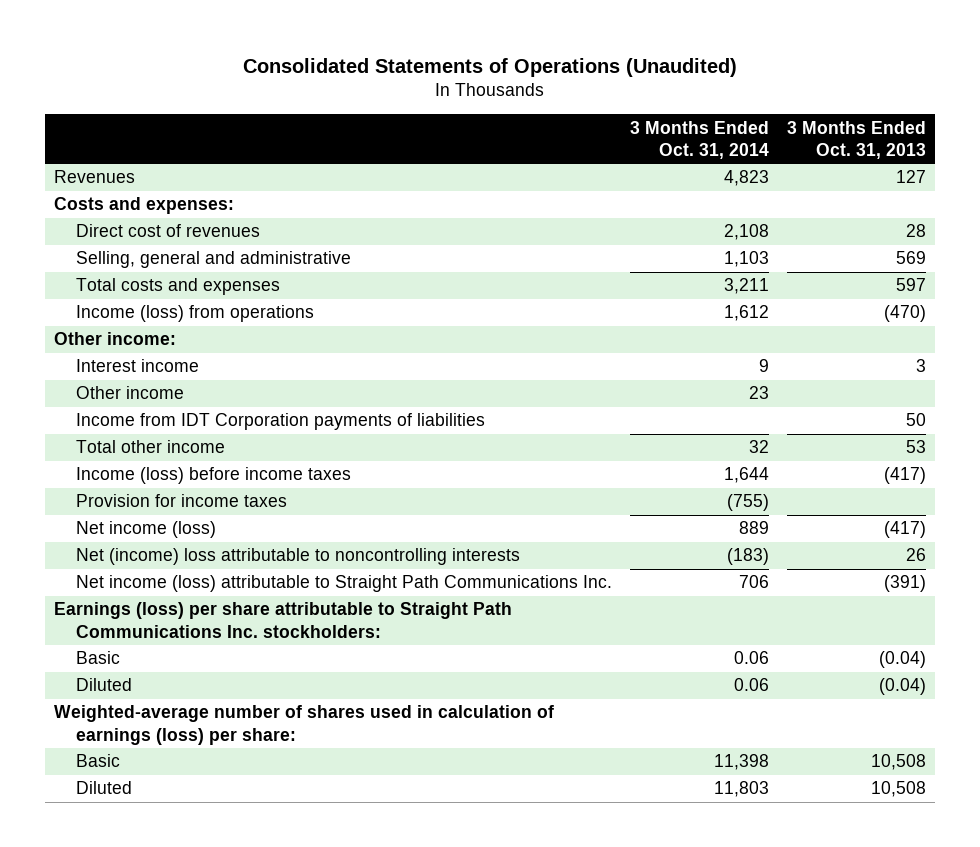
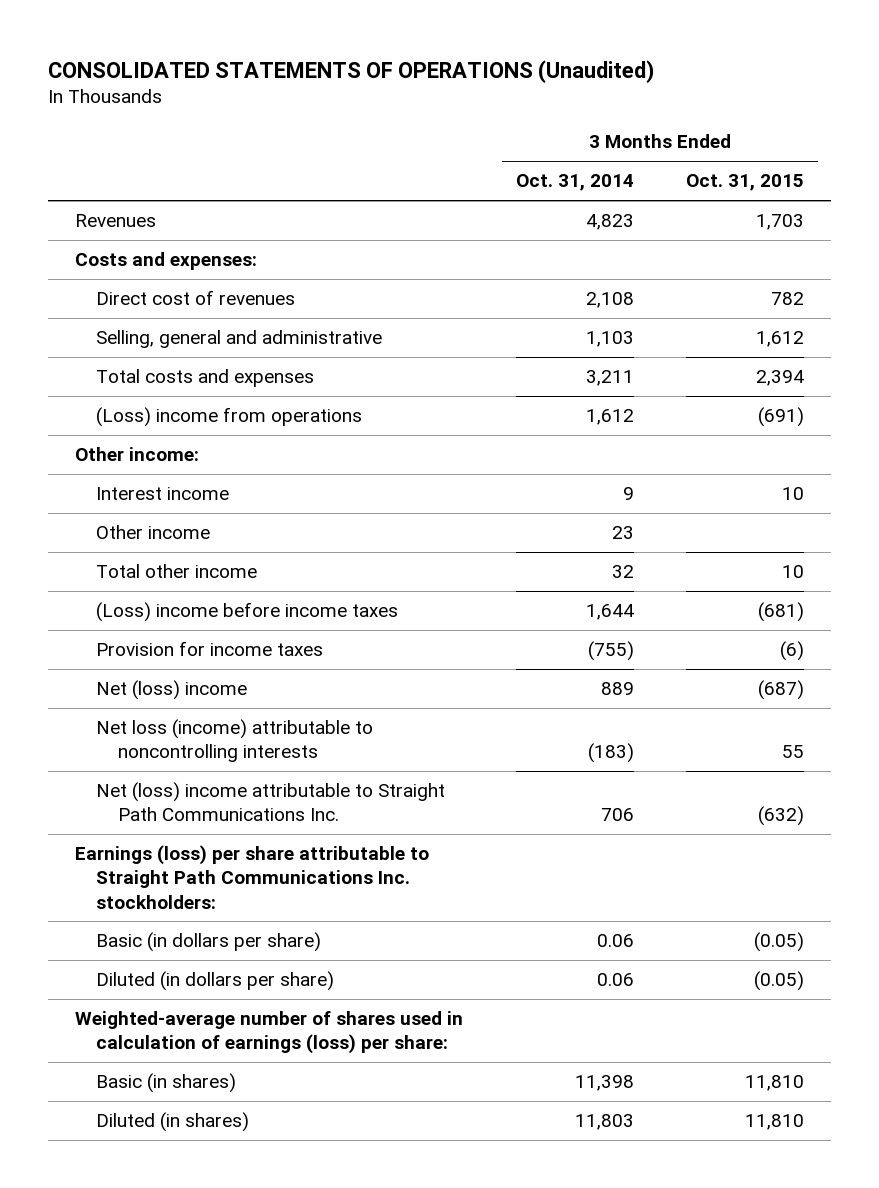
[243,57,738,77] Consolidated Statements of Operations (Unaudited) -> [48,59,655,83] CONSOLIDATED STATEMENTS OF OPERATIONS (Unaudited)
[786,120,926,159] 3 Months Ended Oct. 31, 2013 -> none
none -> [686,174,805,192] Oct. 31, 2015
[76,305,315,323] Income (loss) from operations -> [96,407,363,428] (Loss) income from operations
[76,413,486,431] Income from IDT Corporation payments of liabilities -> none
[76,467,352,485] Income (loss) before income taxes -> [96,602,399,623] (Loss) income before income taxes
[76,521,217,539] Net income (loss) -> [96,680,248,701] Net (loss) income
[76,548,521,566] Net (income) loss attributable to noncontrolling interests -> [96,719,374,763] Net loss (income) attributable to noncontrolling interests
[76,575,613,593] Net income (loss) attributable to Straight Path Communications Inc. -> [96,782,446,822] Net (loss) income attributable to Straight Path Communications Inc.
[76,651,121,665] Basic -> [96,932,322,953] Basic (in dollars per share)
[76,678,133,692] Diluted -> [96,971,335,992] Diluted (in dollars per share)
[76,754,121,768] Basic -> [96,1073,237,1094] Basic (in shares)
[76,781,133,795] Diluted -> [96,1112,250,1133] Diluted (in shares)

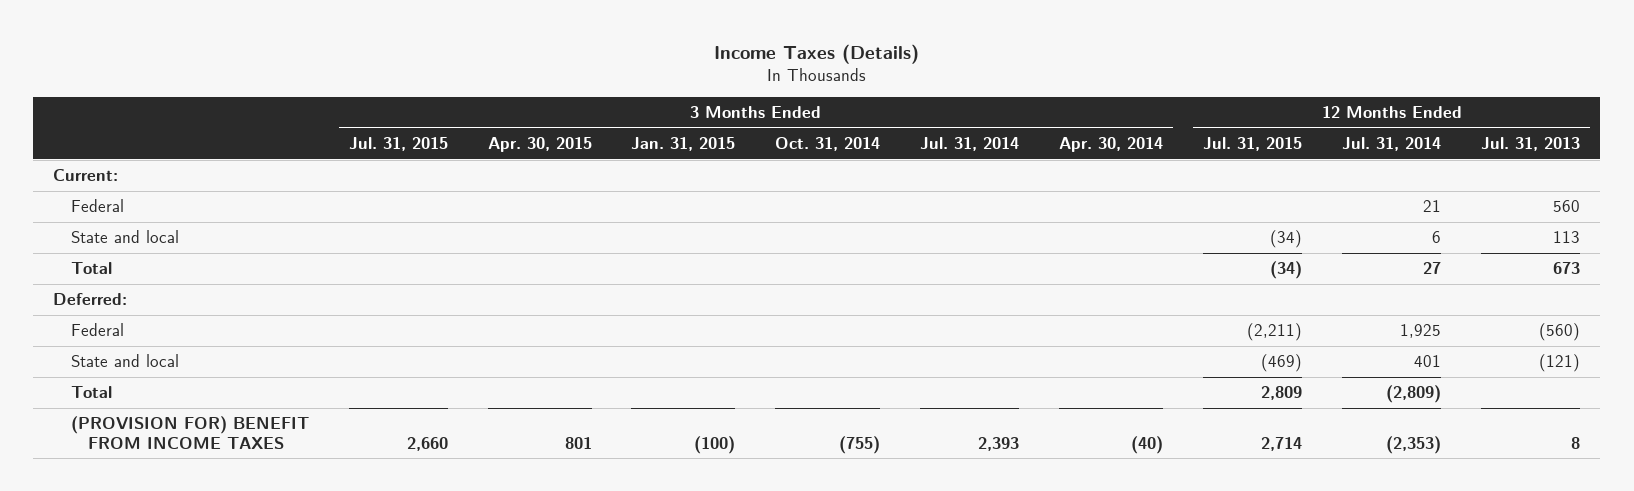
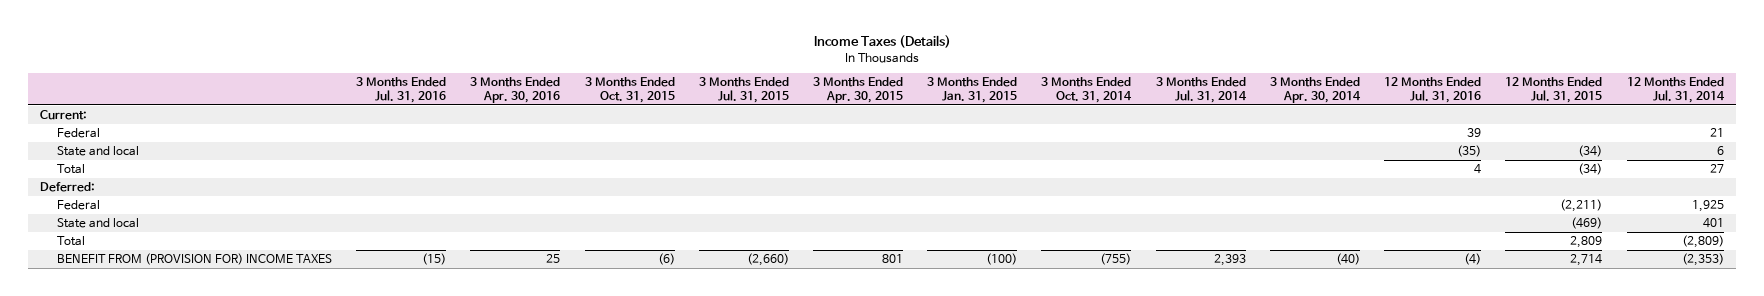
[1481,136,1581,151] Jul. 31, 2013 -> none
none -> [356,77,447,104] 3 Months Ended Jul. 31, 2016
none -> [470,77,561,104] 3 Months Ended Apr. 30, 2016
none -> [584,77,675,104] 3 Months Ended Oct. 31, 2015
none -> [1384,77,1482,104] 12 Months Ended Jul. 31, 2016
[70,416,309,449] (PROVISION FOR) BENEFIT FROM INCOME TAXES -> [56,253,332,266] BENEFIT FROM (PROVISION FOR) INCOME TAXES
[406,436,448,451] 2,660 -> [746,253,789,267] (2,660)

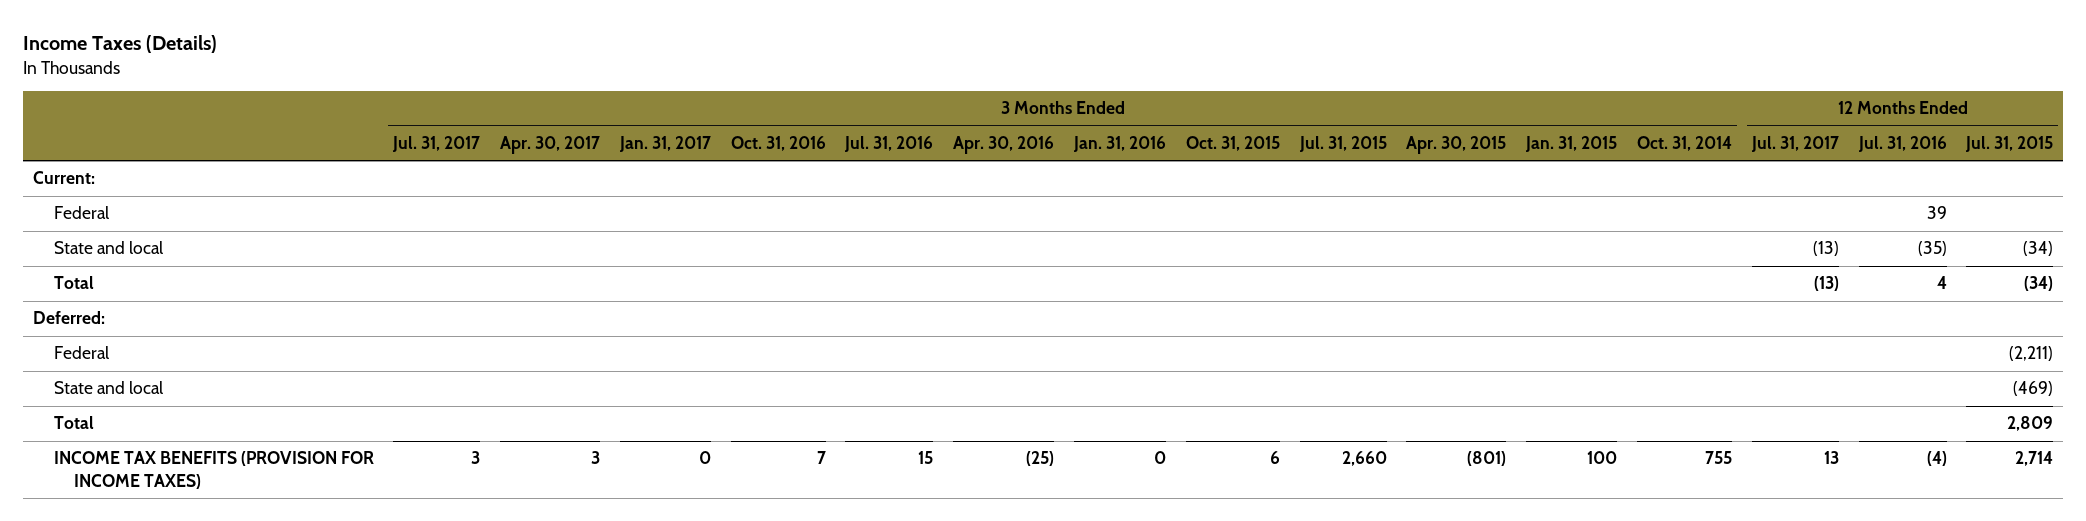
[1155,77,1247,104] 3 Months Ended Jul. 31, 2014 -> none
[1269,77,1361,104] 3 Months Ended Apr. 30, 2014 -> none
[1626,77,1725,104] 12 Months Ended Jul. 31, 2014 -> none
none -> [392,136,481,153] Jul. 31, 2017
none -> [500,136,601,155] Apr. 30, 2017
none -> [618,136,711,153] Jan. 31, 2017
none -> [730,136,826,152] Oct. 31, 2016
none -> [1073,136,1167,153] Jan. 31, 2016
none -> [1750,136,1839,153] Jul. 31, 2017
[56,253,332,266] BENEFIT FROM (PROVISION FOR) INCOME TAXES -> [53,451,374,489] INCOME TAX BENEFITS (PROVISION FOR INCOME TAXES)
[422,253,447,266] (15) -> [918,451,934,465] 15
[546,254,561,264] 25 -> [1026,451,1055,467] (25)
[657,253,675,266] (6) -> [1269,451,1280,465] 6
[746,253,789,267] (2,660) -> [1341,451,1387,467] 2,660
[882,254,904,264] 801 -> [1467,451,1507,467] (801)
[986,253,1018,266] (100) -> [1587,451,1618,465] 100
[1100,253,1132,266] (755) -> [1704,451,1732,465] 755

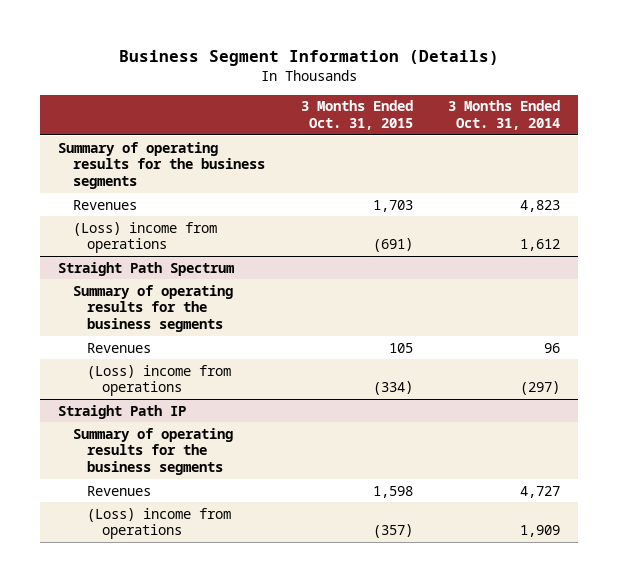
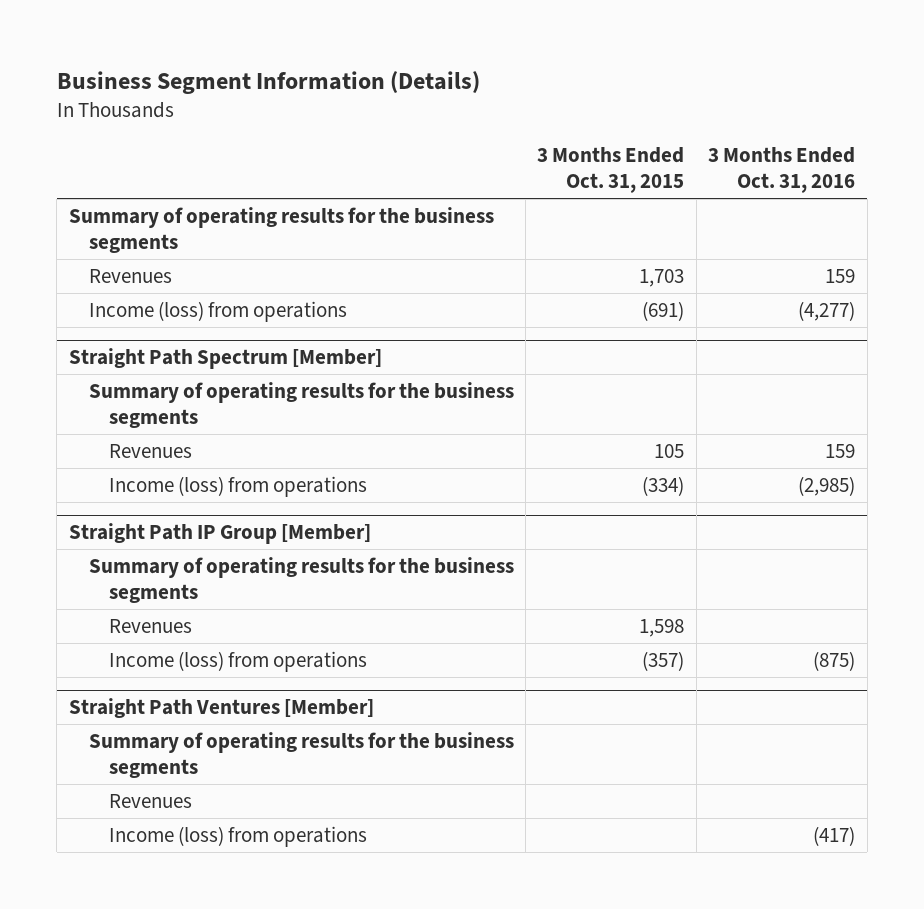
[448,100,561,131] 3 Months Ended Oct. 31, 2014 -> none
none -> [708,146,856,194] 3 Months Ended Oct. 31, 2016
[72,221,217,254] (Loss) income from operations -> [88,300,347,322] Income (loss) from operations
[58,261,235,276] Straight Path Spectrum -> [68,348,382,370] Straight Path Spectrum [Member]
[87,364,232,397] (Loss) income from operations -> [108,475,367,497] Income (loss) from operations
[58,404,187,419] Straight Path IP -> [68,523,371,545] Straight Path IP Group [Member]
[87,507,232,540] (Loss) income from operations -> [108,650,367,672] Income (loss) from operations
none -> [68,698,374,719] Straight Path Ventures [Member]
none -> [88,731,514,779] Summary of operating results for the business segments
none -> [108,793,192,808] Revenues
none -> [108,825,367,847] Income (loss) from operations

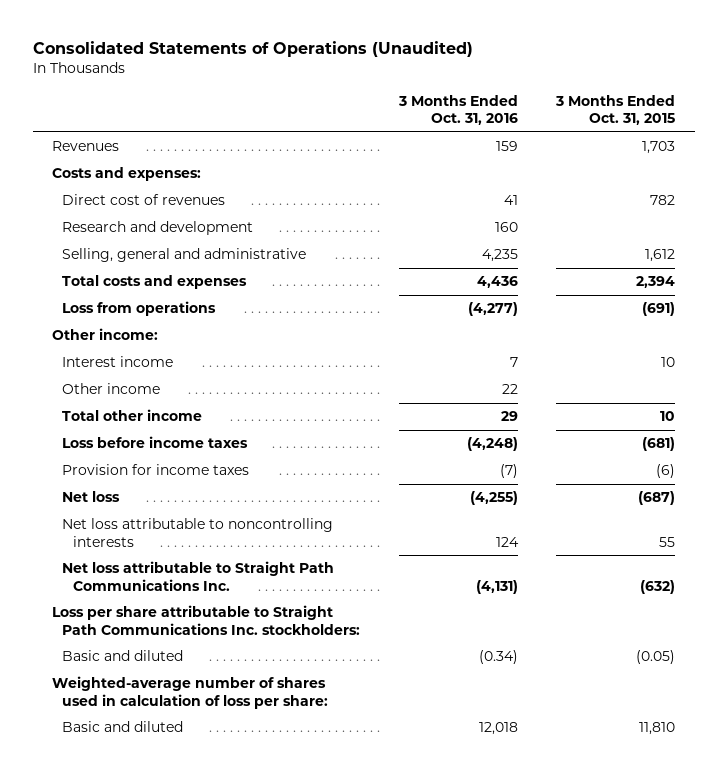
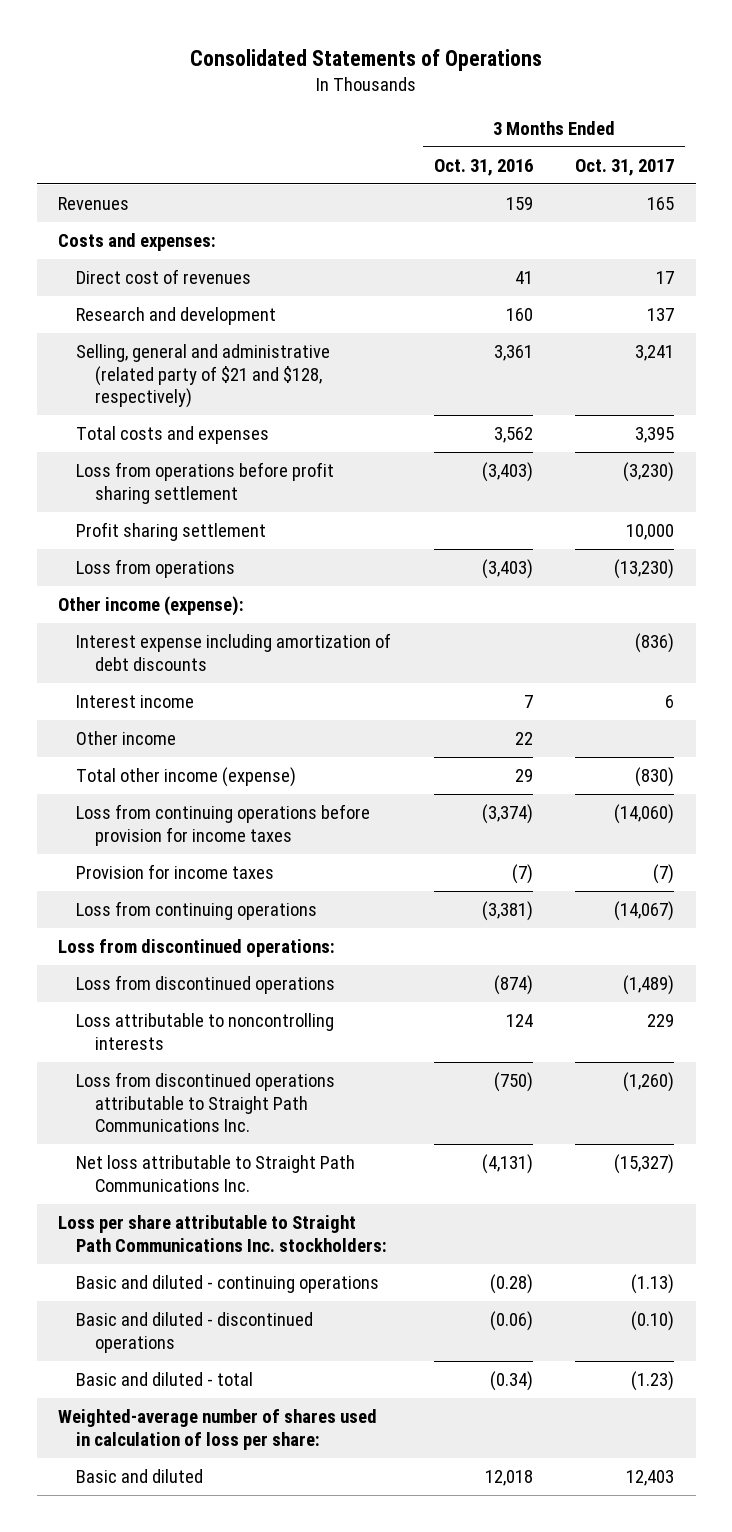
[32,41,473,58] Consolidated Statements of Operations (Unaudited) -> [190,48,543,71] Consolidated Statements of Operations
[555,94,676,126] 3 Months Ended Oct. 31, 2015 -> none
none -> [575,158,675,176] Oct. 31, 2017
[62,248,307,263] Selling, general and administrative -> [76,344,331,409] Selling, general and administrative (related party of $21 and $128, respectively)
[481,249,518,263] 4,235 -> [493,345,533,362] 3,361
[476,276,518,289] 4,436 -> [493,427,533,444] 3,562
none -> [76,462,335,504] Loss from operations before profit sharing settlement
none -> [76,522,267,542] Profit sharing settlement
[467,302,518,317] (4,277) -> [481,559,533,580] (3,403)
[51,328,158,341] Other income: -> [57,596,244,617] Other income (expense):
none -> [76,633,392,671] Interest expense including amortization of debt discounts
[62,436,249,449] Loss before income taxes -> none
[62,409,203,422] Total other income -> [76,767,297,788] Total other income (expense)
none -> [76,804,371,846] Loss from continuing operations before provision for income taxes
[62,491,121,503] Net loss -> none
none -> [76,901,318,921] Loss from continuing operations
none -> [57,939,335,958] Loss from discontinued operations:
none -> [76,975,336,995] Loss from discontinued operations
none -> [76,1013,335,1050] Loss attributable to noncontrolling interests
[62,518,334,547] Net loss attributable to noncontrolling interests -> [76,1072,336,1133] Loss from discontinued operations attributable to Straight Path Communications Inc.
[495,536,519,547] 124 -> [493,1072,533,1093] (750)
none -> [76,1275,380,1294] Basic and diluted - continuing operations
none -> [76,1312,314,1353] Basic and diluted - discontinued operations
[62,650,184,662] Basic and diluted -> [76,1372,254,1387] Basic and diluted - total

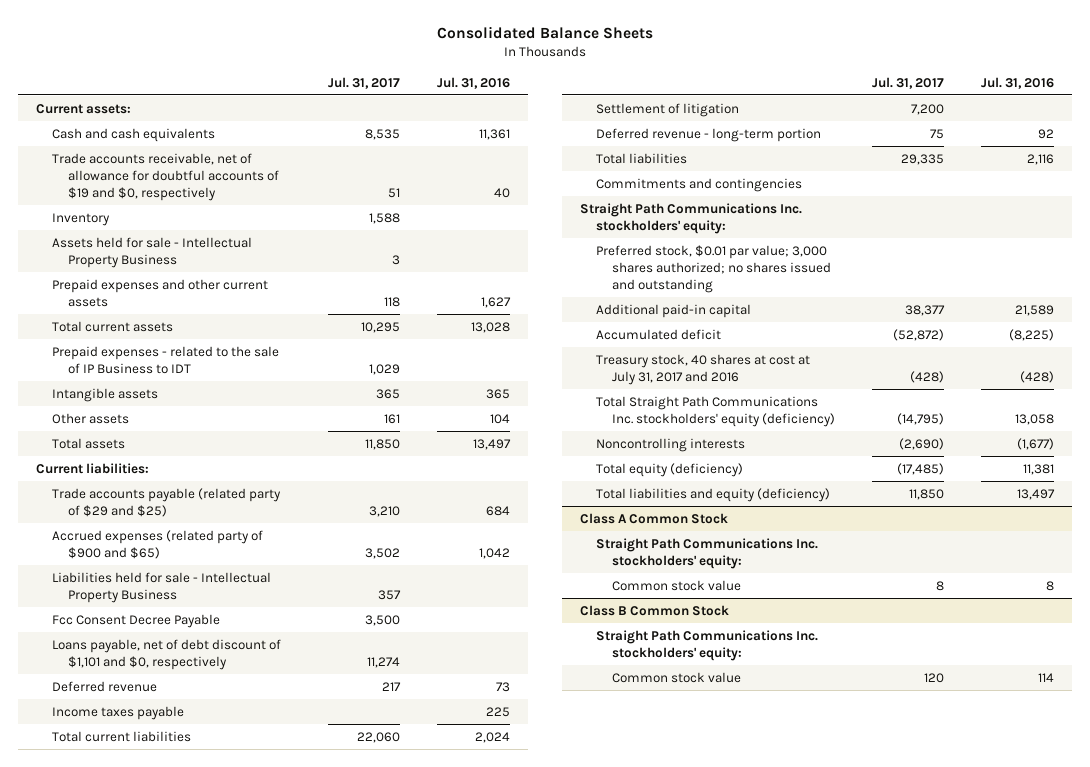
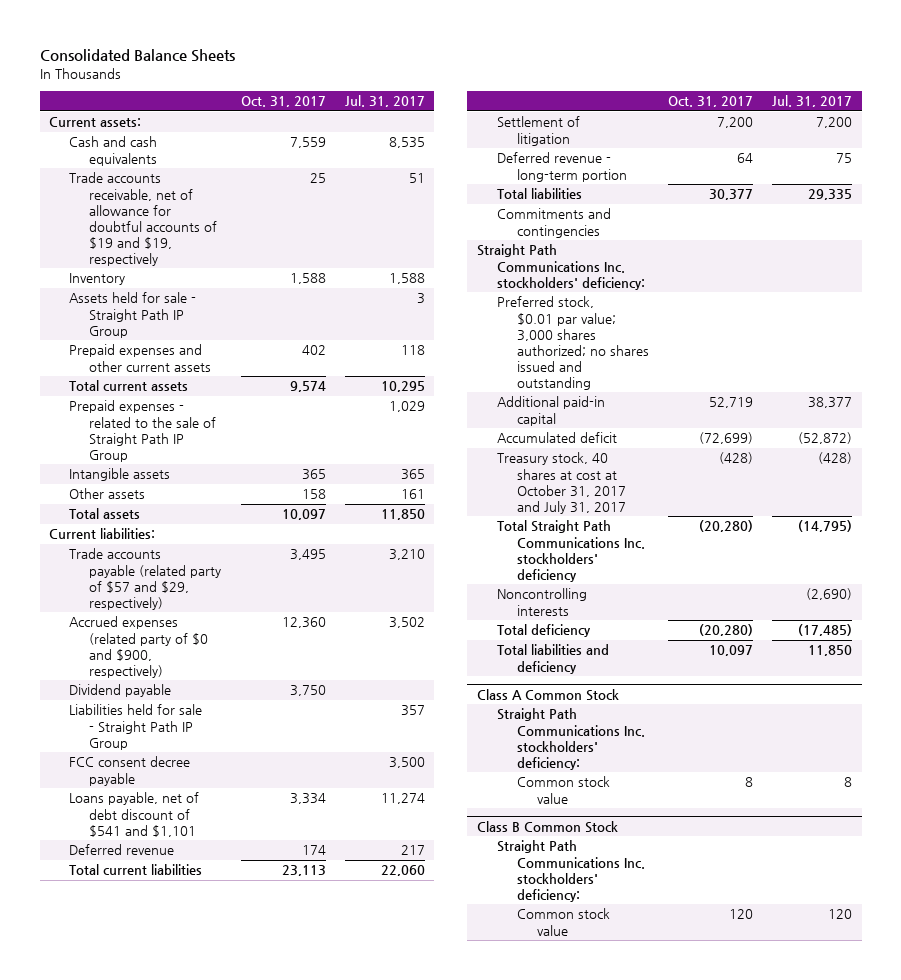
[436,76,510,89] Jul. 31, 2016 -> none
none -> [240,96,326,108] Oct. 31, 2017
[52,152,280,201] Trade accounts receivable, net of allowance for doubtful accounts of $19 and $0, respectively -> [69,172,218,267] Trade accounts receivable, net of allowance for doubtful accounts of $19 and $19, respectively
[52,236,253,268] Assets held for sale - Intellectual Property Business -> none
none -> [69,292,197,338] Assets held for sale - Straight Path IP Group
[52,345,280,374] Prepaid expenses - related to the sale of IP Business to IDT -> [69,400,217,462] Prepaid expenses - related to the sale of Straight Path IP Group
[52,487,282,517] Trade accounts payable (related party of $29 and $25) -> [69,548,222,610] Trade accounts payable (related party of $57 and $29, respectively)
[52,529,264,559] Accrued expenses (related party of $900 and $65) -> [69,616,209,678] Accrued expenses (related party of $0 and $900, respectively)
none -> [69,684,172,698] Dividend payable
[52,571,272,603] Liabilities held for sale - Intellectual Property Business -> [69,704,203,750] Liabilities held for sale - Straight Path IP Group
[52,613,221,628] Fcc Consent Decree Payable -> [69,756,191,786] FCC consent decree payable
[52,638,282,670] Loans payable, net of debt discount of $1,101 and $0, respectively -> [69,792,200,837] Loans payable, net of debt discount of $541 and $1,101
[52,705,185,720] Income taxes payable -> none
[579,202,802,234] Straight Path Communications Inc. stockholders' equity: -> [476,244,645,290] Straight Path Communications Inc. stockholders' deficiency:
[595,353,810,385] Treasury stock, 40 shares at cost at July 31, 2017 and 2016 -> [496,452,626,514] Treasury stock, 40 shares at cost at October 31, 2017 and July 31, 2017
[595,395,835,427] Total Straight Path Communications Inc. stockholders' equity (deficiency) -> [496,520,645,582] Total Straight Path Communications Inc. stockholders' deficiency
[595,462,743,477] Total equity (deficiency) -> [496,624,591,638] Total deficiency
[595,487,830,502] Total liabilities and equity (deficiency) -> [496,644,609,674] Total liabilities and deficiency
[595,537,818,569] Straight Path Communications Inc. stockholders' equity: -> [496,708,645,770] Straight Path Communications Inc. stockholders' deficiency:
[595,629,818,661] Straight Path Communications Inc. stockholders' equity: -> [496,840,645,902] Straight Path Communications Inc. stockholders' deficiency:

